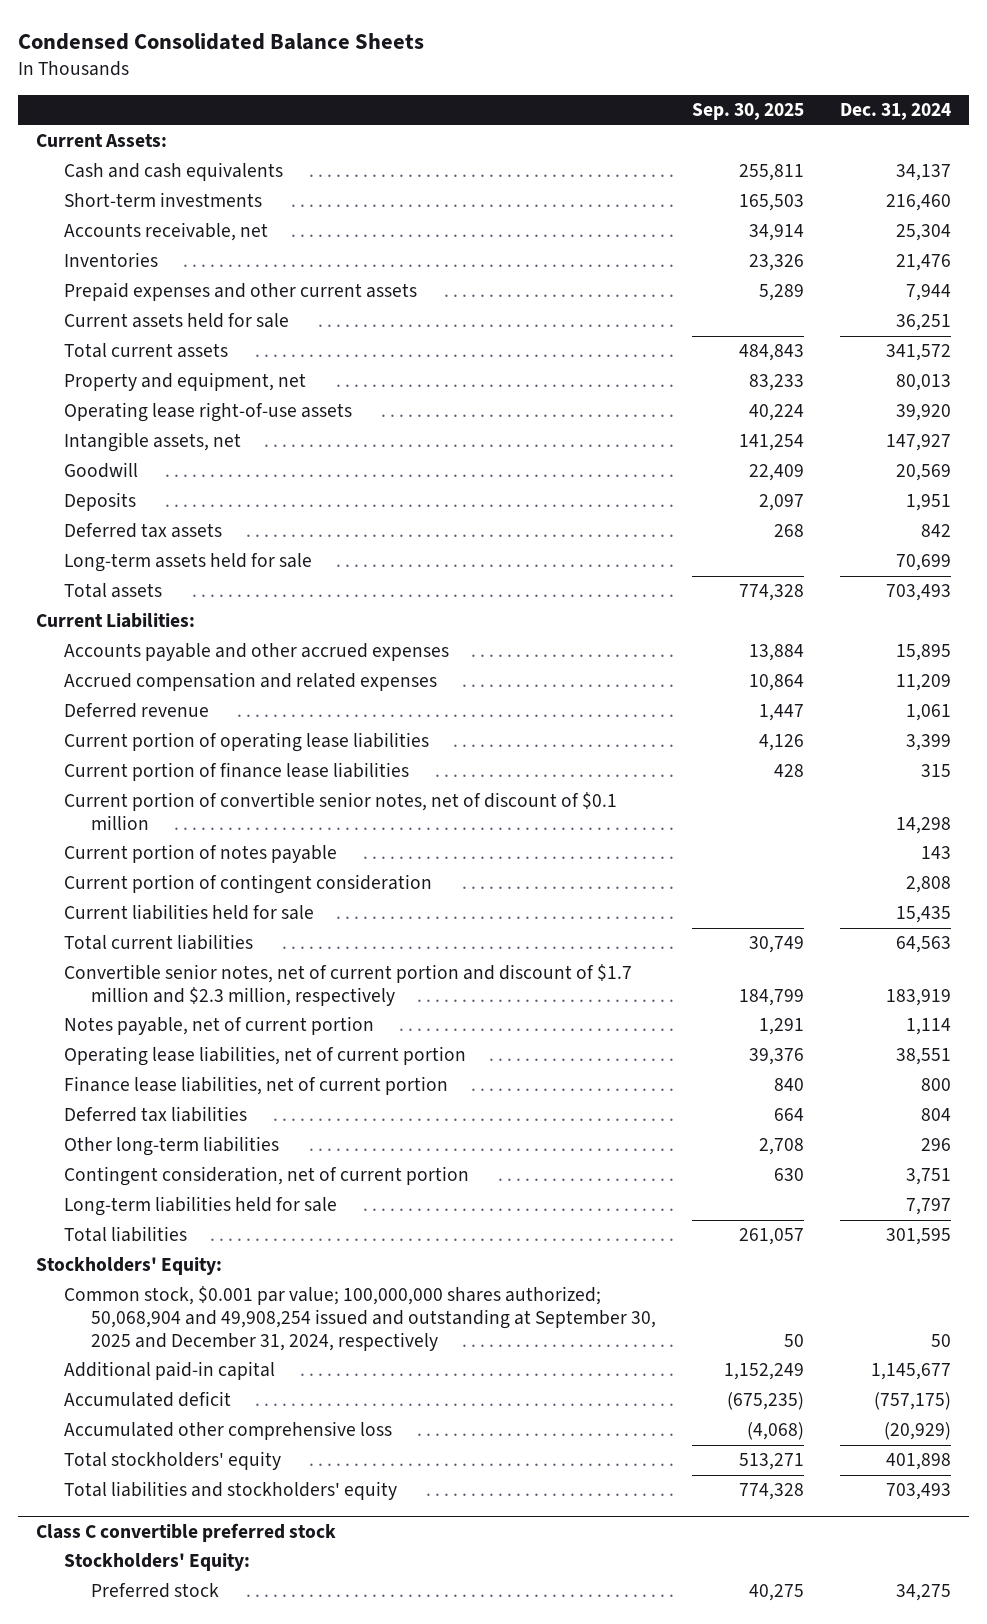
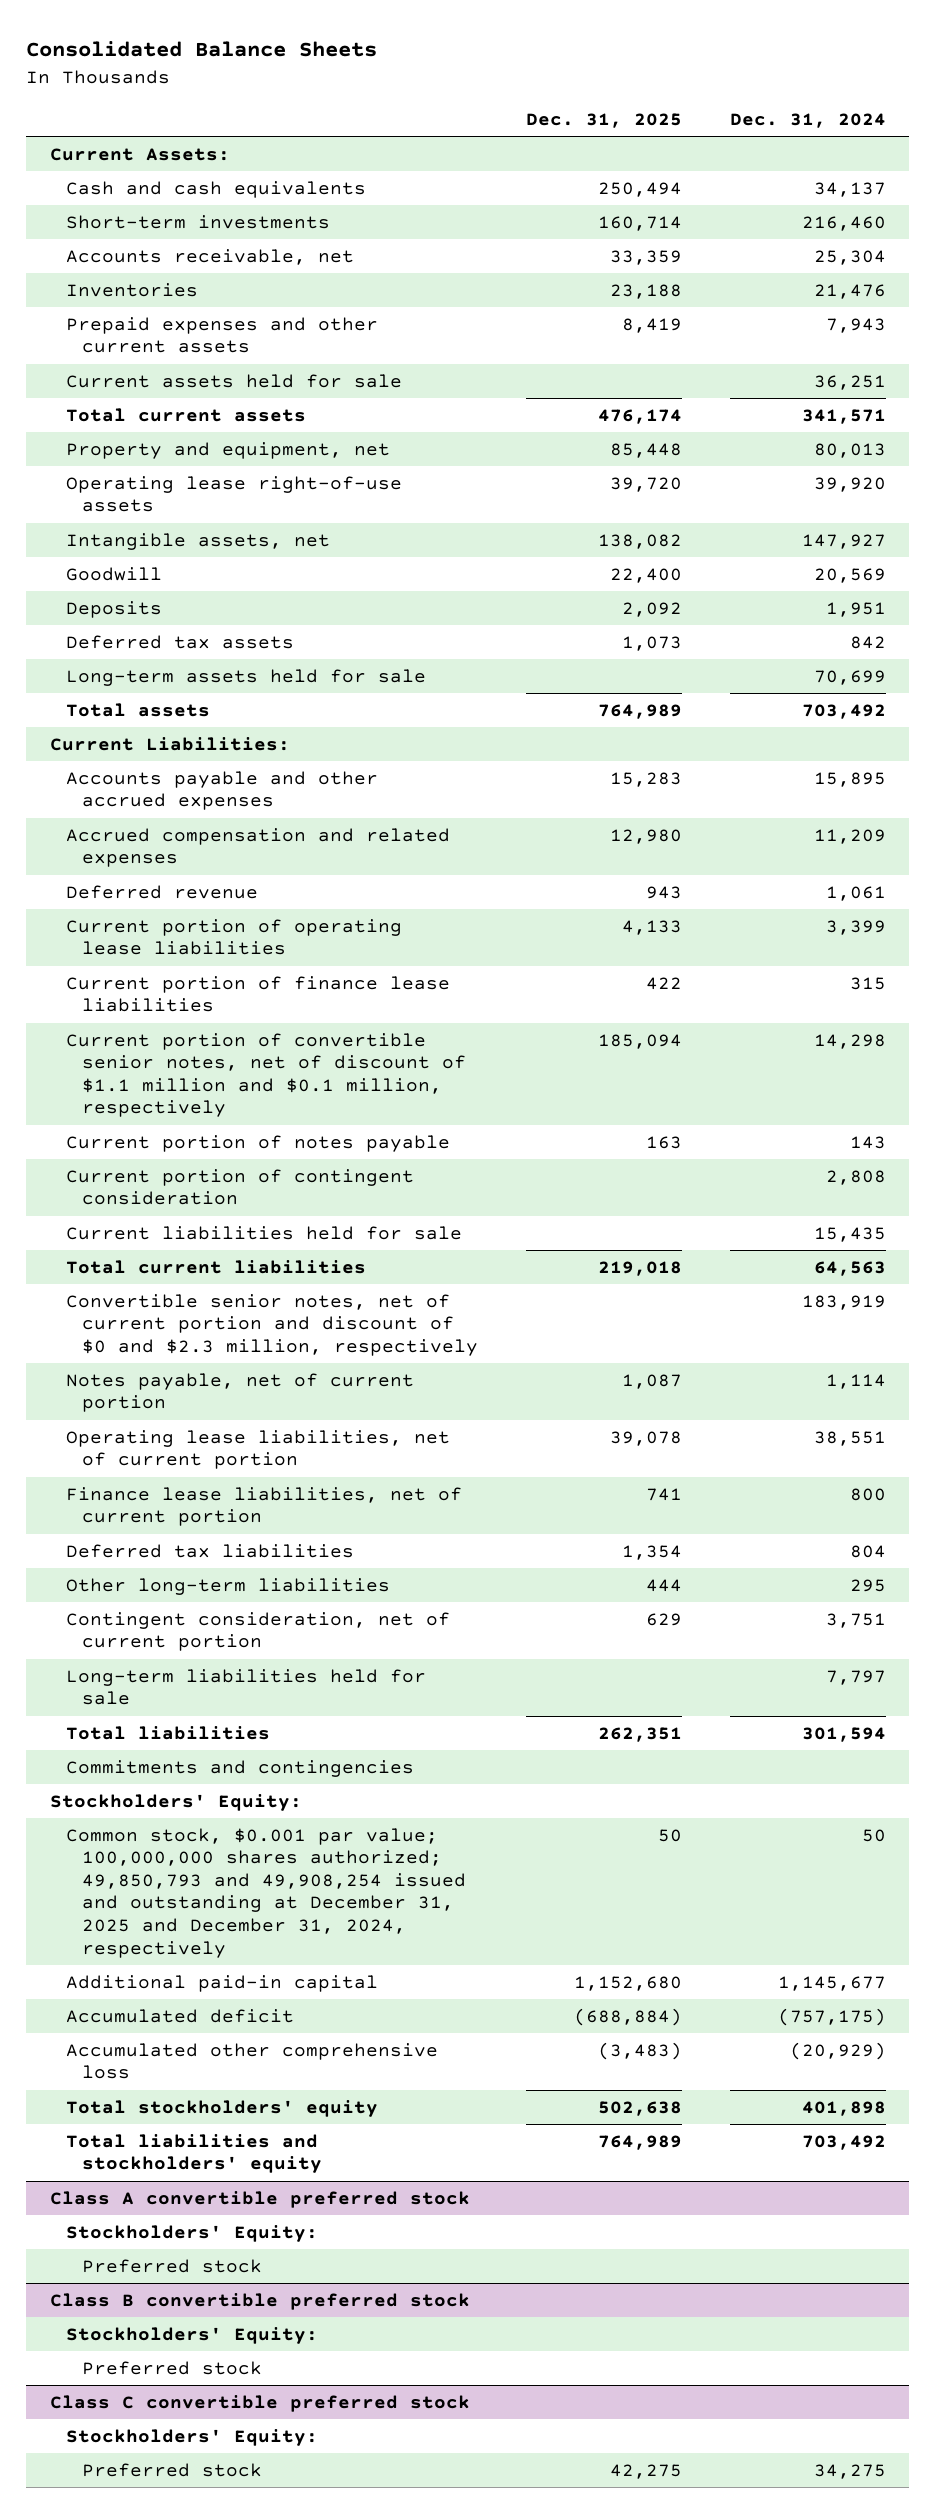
[18,32,425,50] Condensed Consolidated Balance Sheets -> [25,41,377,58] Consolidated Balance Sheets
[692,103,805,121] Sep. 30, 2025 -> none
none -> [525,112,682,128] Dec. 31, 2025
[905,284,951,302] 7,944 -> [825,317,886,333] 7,943
[885,344,951,362] 341,572 -> [801,408,886,424] 341,571
[885,584,951,602] 703,493 -> [801,703,886,719] 703,492
[63,792,617,831] Current portion of convertible senior notes, net of discount of $0.1 million -> [65,1032,467,1118] Current portion of convertible senior notes, net of discount of $1.1 million and $0.1 million, respectively
[63,964,632,1007] Convertible senior notes, net of current portion and discount of $1.7 million and $2.3 million, respectively -> [65,1293,479,1356] Convertible senior notes, net of current portion and discount of $0 and $2.3 million, respectively
[920,1138,951,1152] 296 -> [849,1578,886,1592] 295
[885,1228,951,1246] 301,595 -> [801,1726,886,1742] 301,594
none -> [65,1759,414,1777] Commitments and contingencies
[63,1286,657,1352] Common stock, $0.001 par value; 100,000,000 shares authorized; 50,068,904 and 49,908,254 issued and outstanding at September 30, 2025 and December 31, 2024, respectively -> [65,1827,467,1958] Common stock, $0.001 par value; 100,000,000 shares authorized; 49,850,793 and 49,908,254 issued and outstanding at December 31, 2025 and December 31, 2024, respectively
[885,1483,951,1501] 703,493 -> [801,2134,886,2150] 703,492
none -> [49,2190,470,2208] Class A convertible preferred stock
none -> [65,2224,318,2242] Stockholders' Equity:
none -> [82,2258,263,2273] Preferred stock
none -> [49,2292,470,2310] Class B convertible preferred stock
none -> [65,2326,318,2344] Stockholders' Equity:
none -> [82,2360,263,2375] Preferred stock

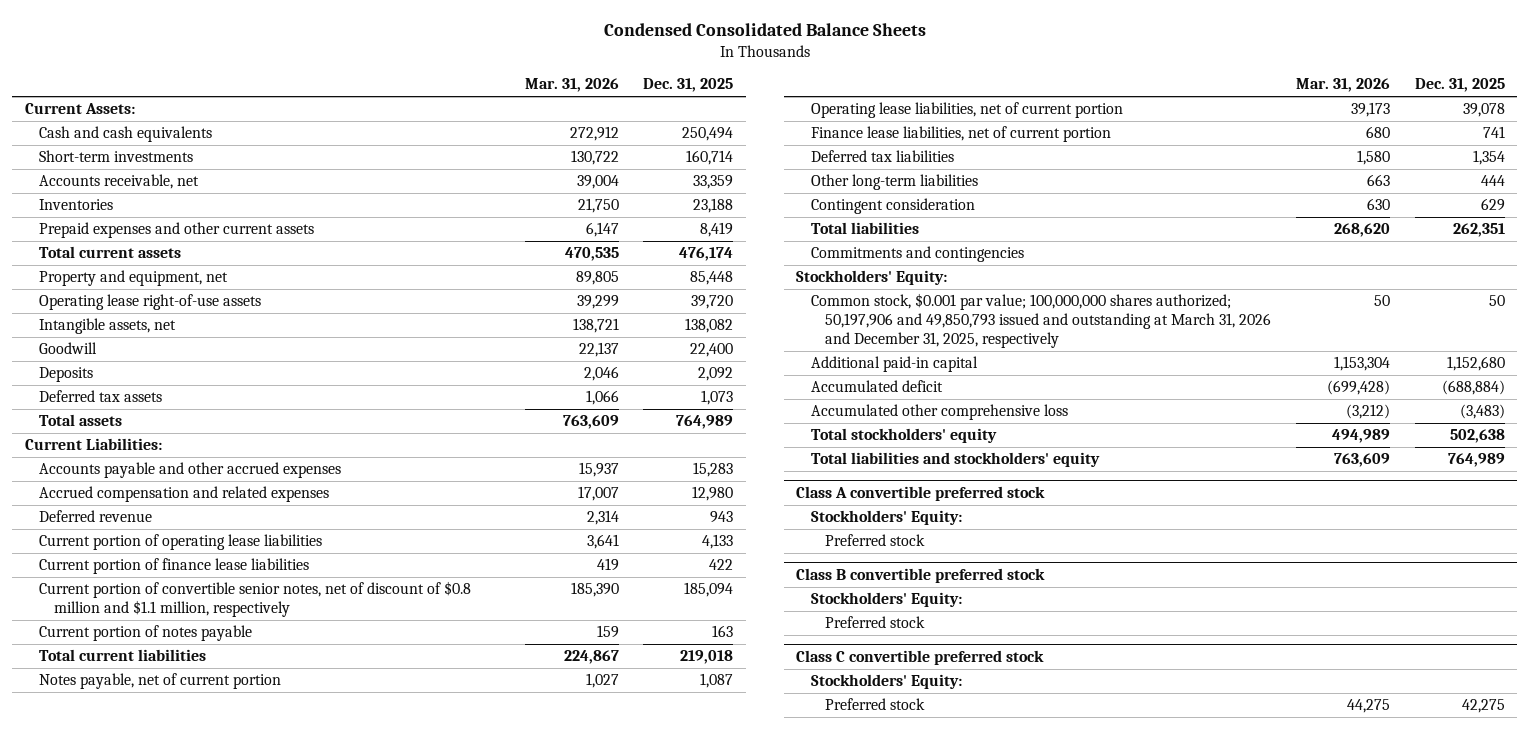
[25,41,377,58] Consolidated Balance Sheets -> [603,23,926,37] Condensed Consolidated Balance Sheets
[729,112,886,128] Dec. 31, 2024 -> none
none -> [524,78,619,93] Mar. 31, 2026
[65,373,402,388] Current assets held for sale -> none
[65,668,426,686] Long-term assets held for sale -> none
[65,1032,467,1118] Current portion of convertible senior notes, net of discount of $1.1 million and $0.1 million, respectively -> [39,581,472,618] Current portion of convertible senior notes, net of discount of $0.8 million and $1.1 million, respectively
[65,1168,414,1206] Current portion of contingent consideration -> none
[65,1225,462,1240] Current liabilities held for sale -> none
[65,1293,479,1356] Convertible senior notes, net of current portion and discount of $0 and $2.3 million, respectively -> none
[65,1668,426,1706] Long-term liabilities held for sale -> none
[65,1611,450,1652] Contingent consideration, net of current portion -> [810,198,975,215] Contingent consideration
[65,1827,467,1958] Common stock, $0.001 par value; 100,000,000 shares authorized; 49,850,793 and 49,908,254 issued and outstanding at December 31, 2025 and December 31, 2024, respectively -> [810,293,1272,348] Common stock, $0.001 par value; 100,000,000 shares authorized; 50,197,906 and 49,850,793 issued and outstanding at March 31, 2026 and December 31, 2025, respectively

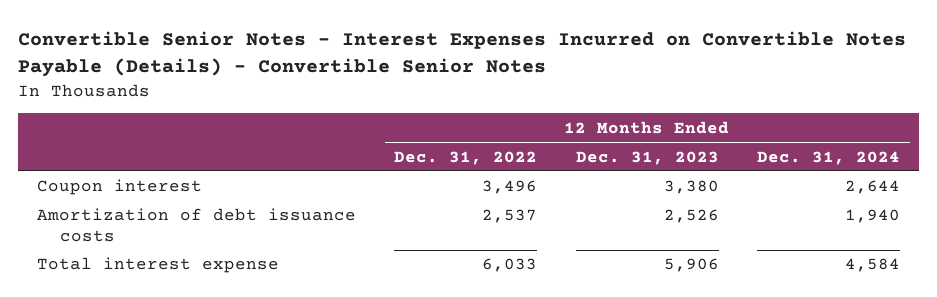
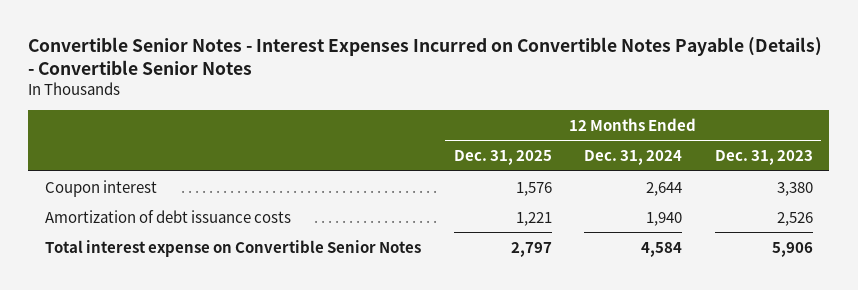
[394,150,538,165] Dec. 31, 2022 -> none
none -> [453,150,552,166] Dec. 31, 2025
[37,257,280,274] Total interest expense -> [44,239,421,257] Total interest expense on Convertible Senior Notes

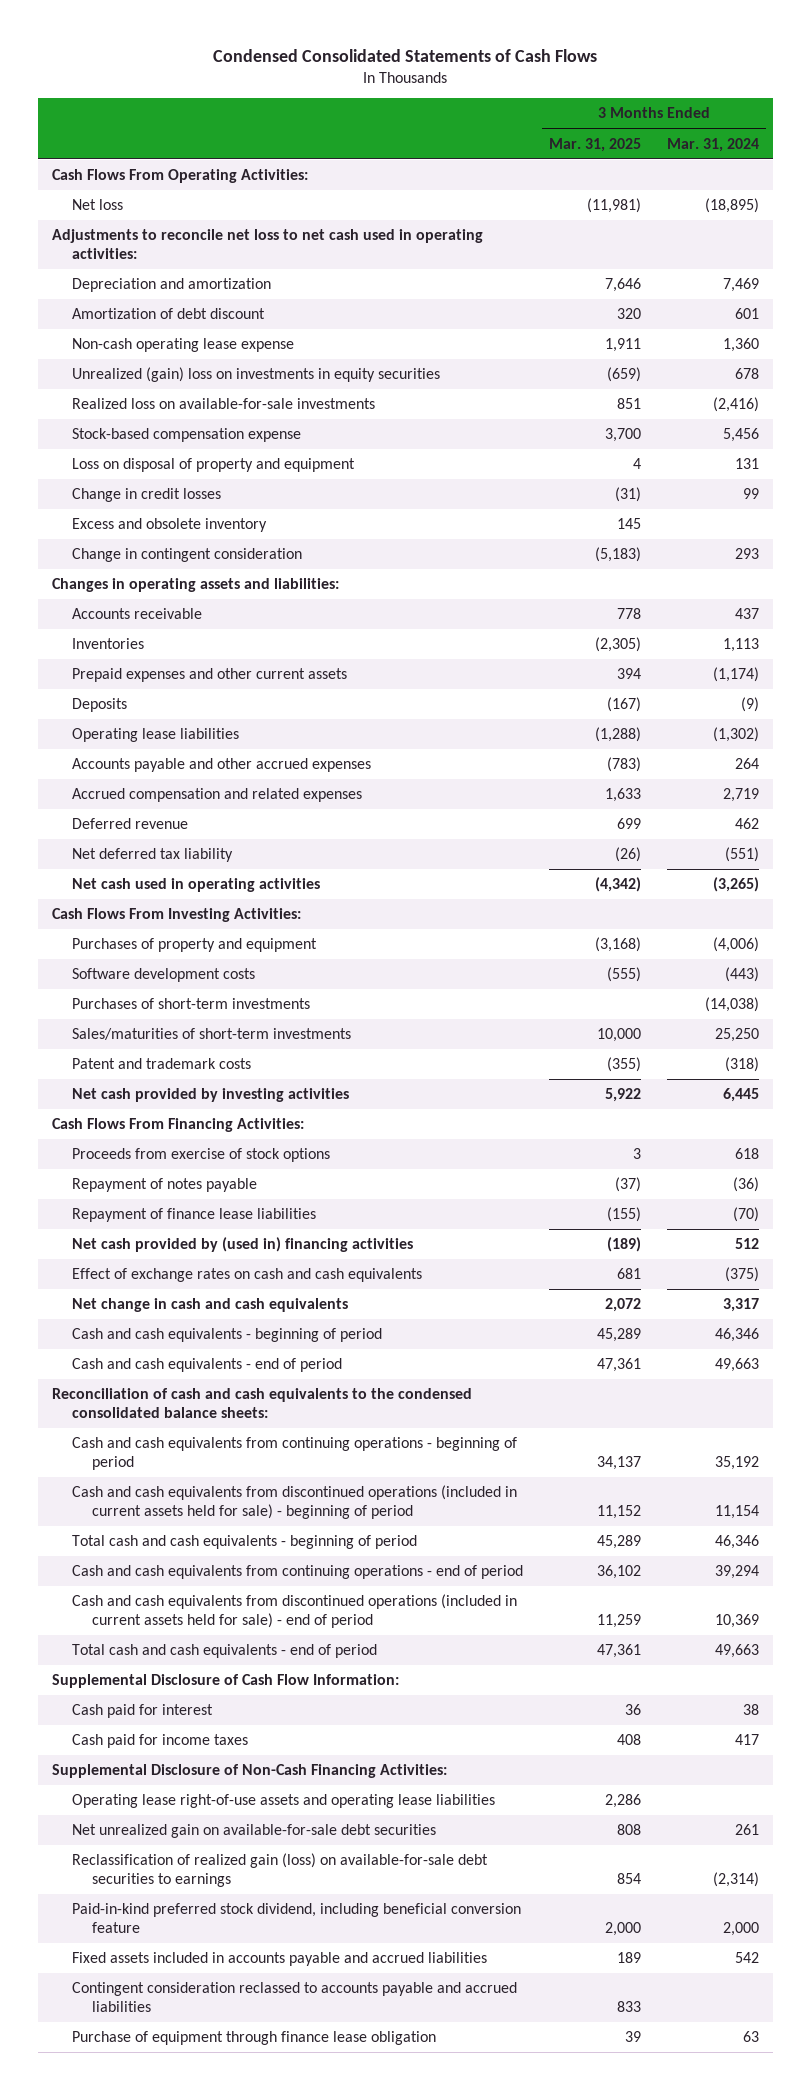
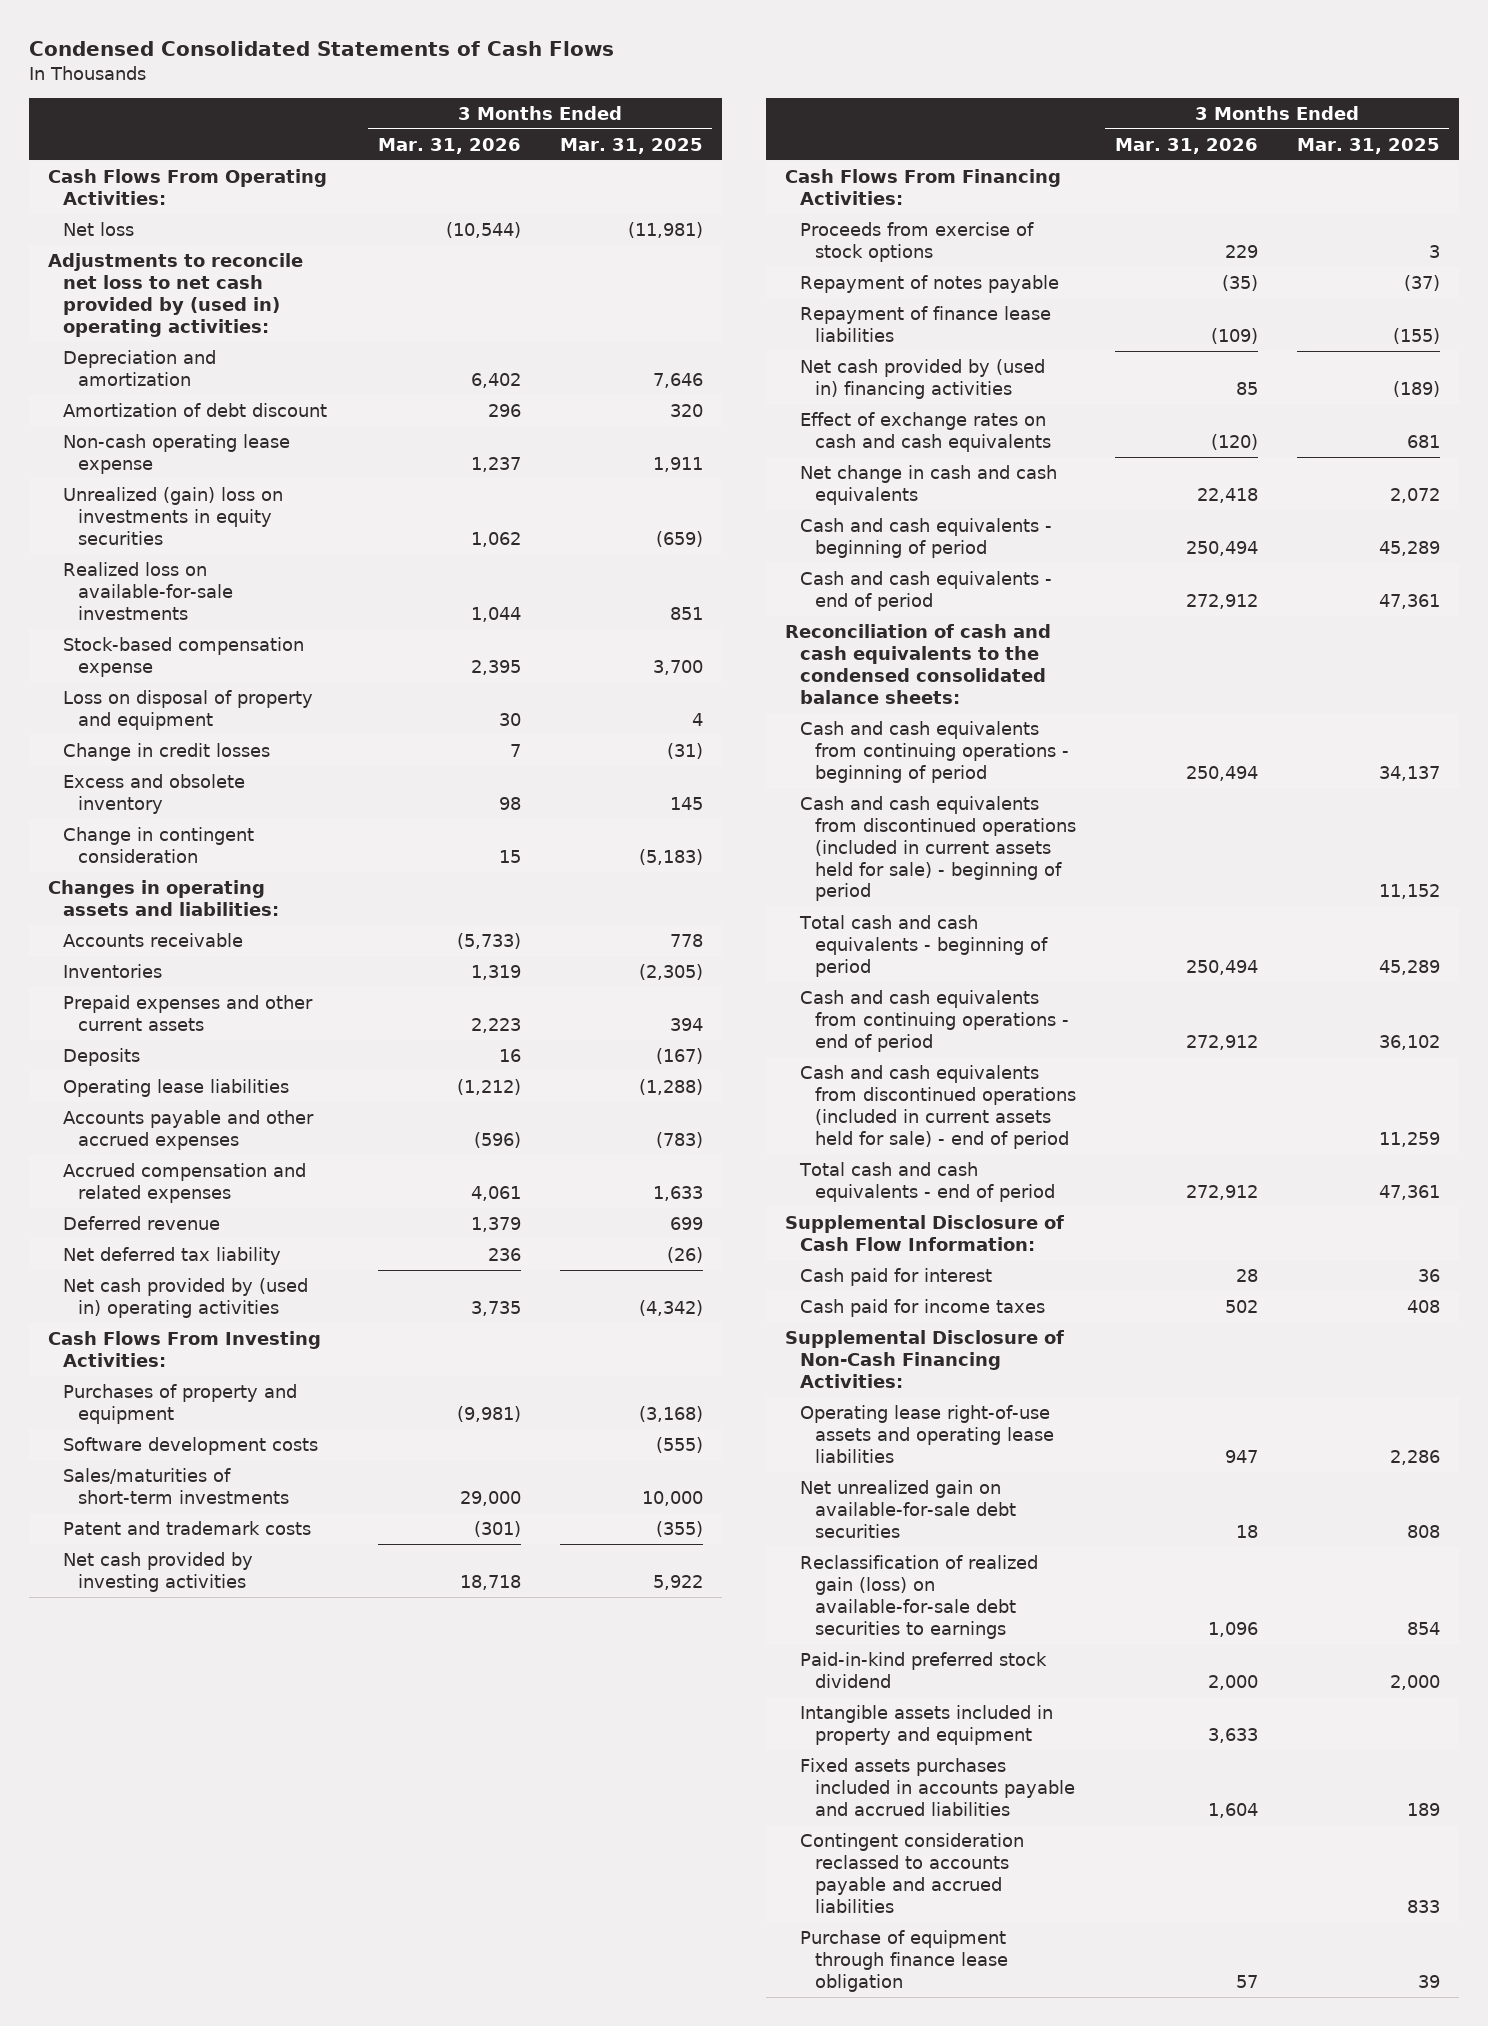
[667,137,760,152] Mar. 31, 2024 -> none
none -> [378,137,522,154] Mar. 31, 2026
[51,229,483,260] Adjustments to reconcile net loss to net cash used in operating activities: -> [48,252,304,337] Adjustments to reconcile net loss to net cash provided by (used in) operating activities:
[71,878,320,893] Net cash used in operating activities -> [63,1277,309,1318] Net cash provided by (used in) operating activities
[71,998,310,1010] Purchases of short-term investments -> none
[71,1903,521,1934] Paid-in-kind preferred stock dividend, including beneficial conversion feature -> [800,1651,1048,1688] Paid-in-kind preferred stock dividend
none -> [800,1704,1054,1745] Intangible assets included in property and equipment
[71,1952,487,1967] Fixed assets included in accounts payable and accrued liabilities -> [800,1757,1076,1816] Fixed assets purchases included in accounts payable and accrued liabilities

